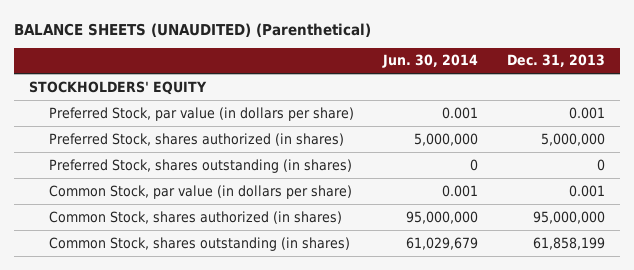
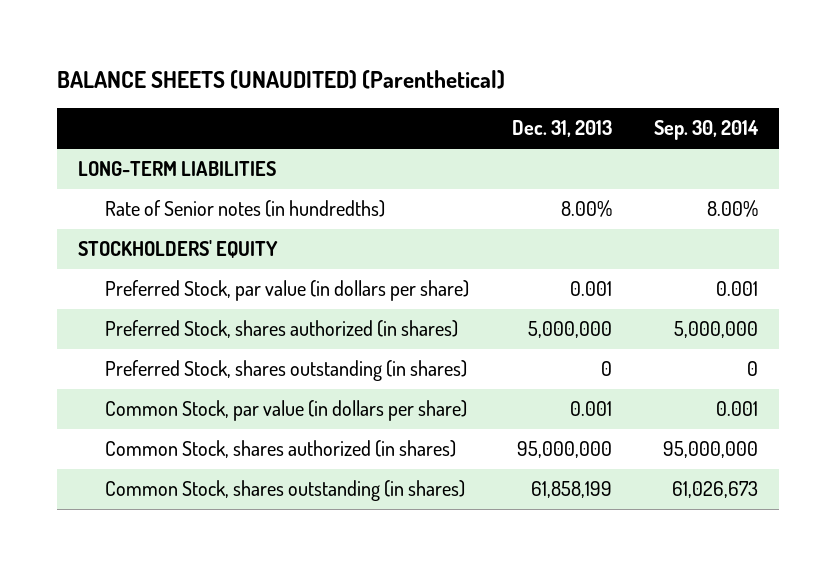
[382,54,479,69] Jun. 30, 2014 -> none
none -> [653,120,759,141] Sep. 30, 2014
none -> [77,161,276,177] LONG-TERM LIABILITIES
none -> [105,200,386,218] Rate of Senior notes (in hundredths)

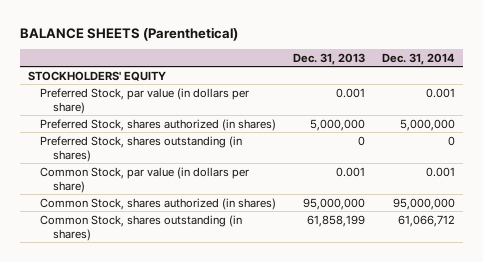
[56,69,505,89] BALANCE SHEETS (UNAUDITED) (Parenthetical) -> [19,26,238,41] BALANCE SHEETS (Parenthetical)
[653,120,759,141] Sep. 30, 2014 -> none
none -> [381,53,455,66] Dec. 31, 2014
[77,161,276,177] LONG-TERM LIABILITIES -> none
[105,200,386,218] Rate of Senior notes (in hundredths) -> none

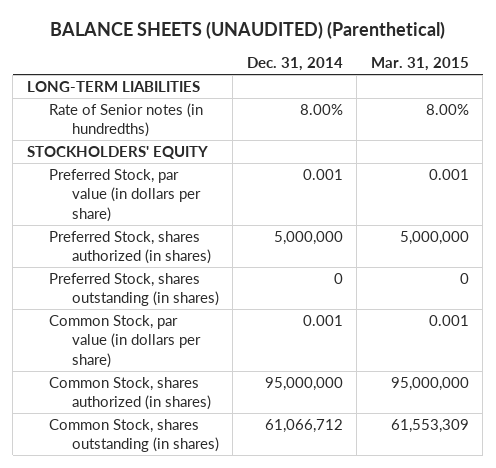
[19,26,238,41] BALANCE SHEETS (Parenthetical) -> [49,21,445,40] BALANCE SHEETS (UNAUDITED) (Parenthetical)
[293,53,366,66] Dec. 31, 2013 -> none
none -> [370,57,469,72] Mar. 31, 2015
none -> [26,80,200,92] LONG-TERM LIABILITIES
none -> [49,102,204,138] Rate of Senior notes (in hundredths)

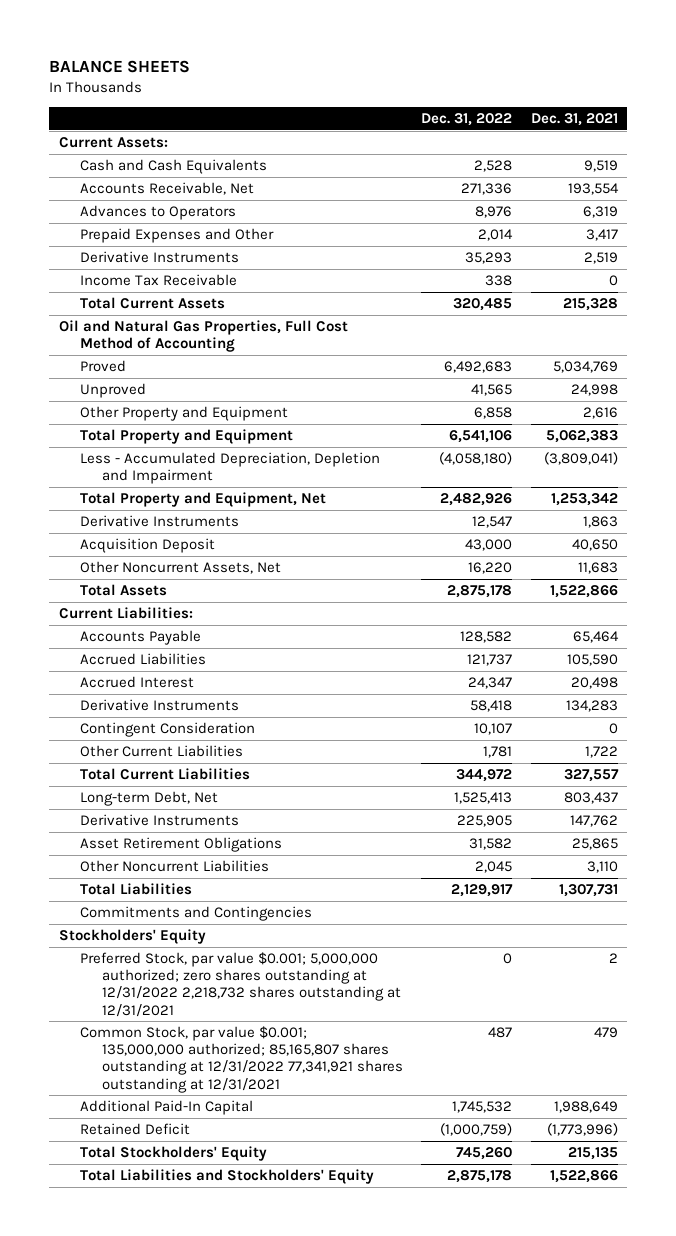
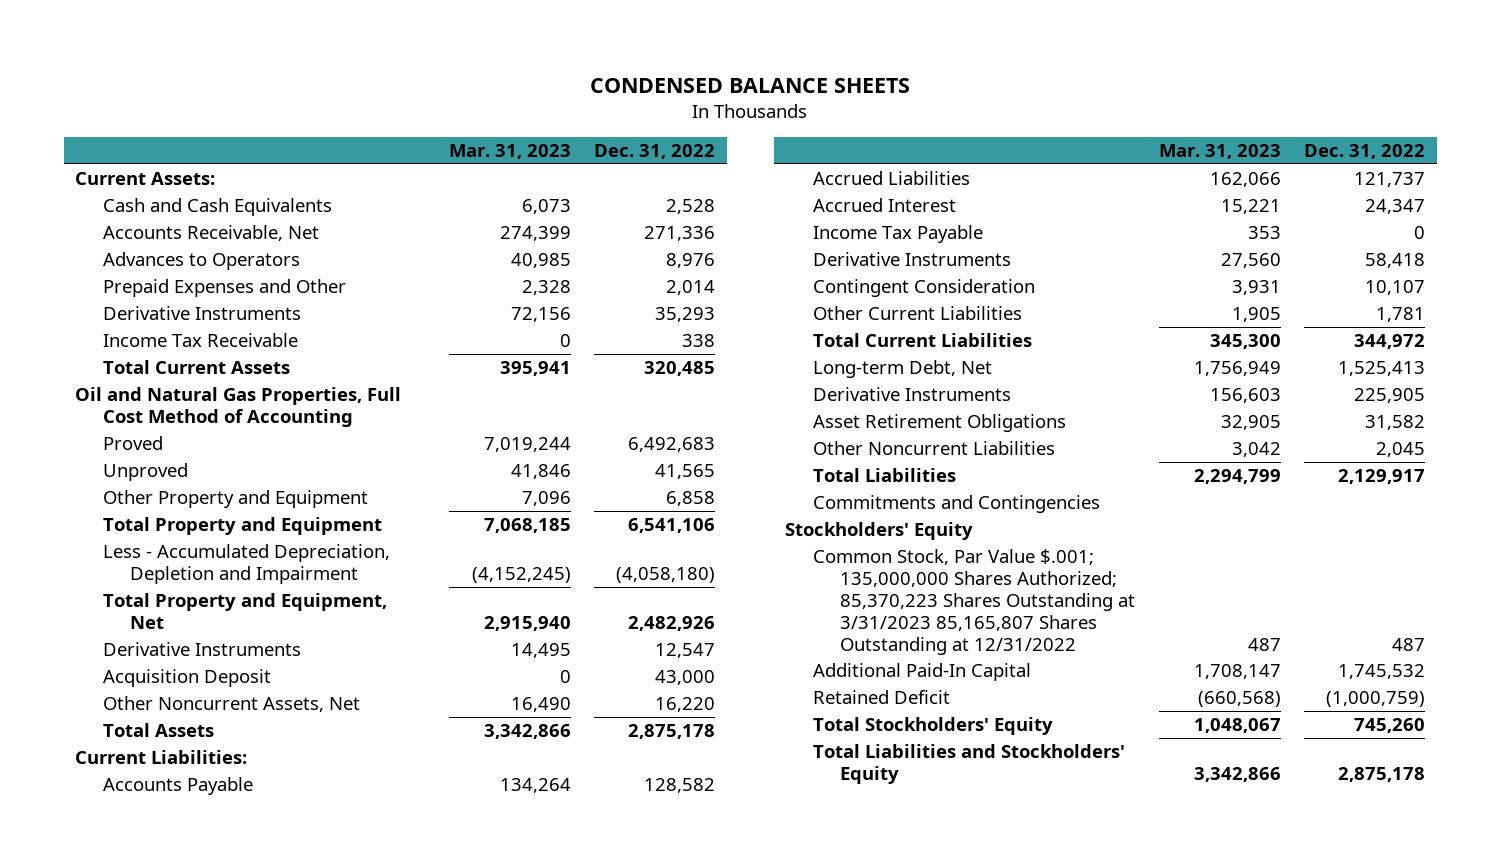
[49,60,191,74] BALANCE SHEETS -> [590,77,911,93] CONDENSED BALANCE SHEETS
[530,113,618,127] Dec. 31, 2021 -> none
none -> [448,143,571,159] Mar. 31, 2023
none -> [812,225,983,244] Income Tax Payable
[80,952,402,1017] Preferred Stock, par value $0.001; 5,000,000 authorized; zero shares outstanding at 12/31/2022 2,218,732 shares outstanding at 12/31/2021 -> none
[80,1026,404,1093] Common Stock, par value $0.001; 135,000,000 authorized; 85,165,807 shares outstanding at 12/31/2022 77,341,921 shares outstanding at 12/31/2021 -> [812,549,1136,655] Common Stock, Par Value $.001; 135,000,000 Shares Authorized; 85,370,223 Shares Outstanding at 3/31/2023 85,165,807 Shares Outstanding at 12/31/2022

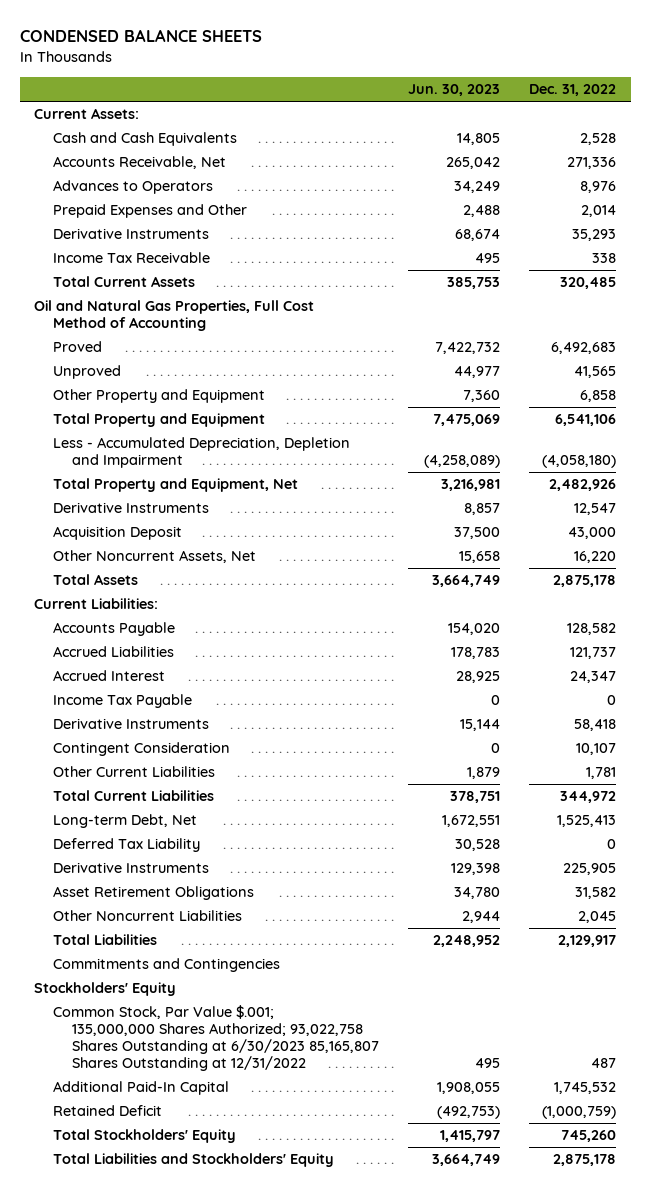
[448,143,571,159] Mar. 31, 2023 -> none
none -> [408,84,501,97] Jun. 30, 2023
none -> [53,838,201,853] Deferred Tax Liability
[812,549,1136,655] Common Stock, Par Value $.001; 135,000,000 Shares Authorized; 85,370,223 Shares Outstanding at 3/31/2023 85,165,807 Shares Outstanding at 12/31/2022 -> [53,1005,379,1072] Common Stock, Par Value $.001; 135,000,000 Shares Authorized; 93,022,758 Shares Outstanding at 6/30/2023 85,165,807 Shares Outstanding at 12/31/2022

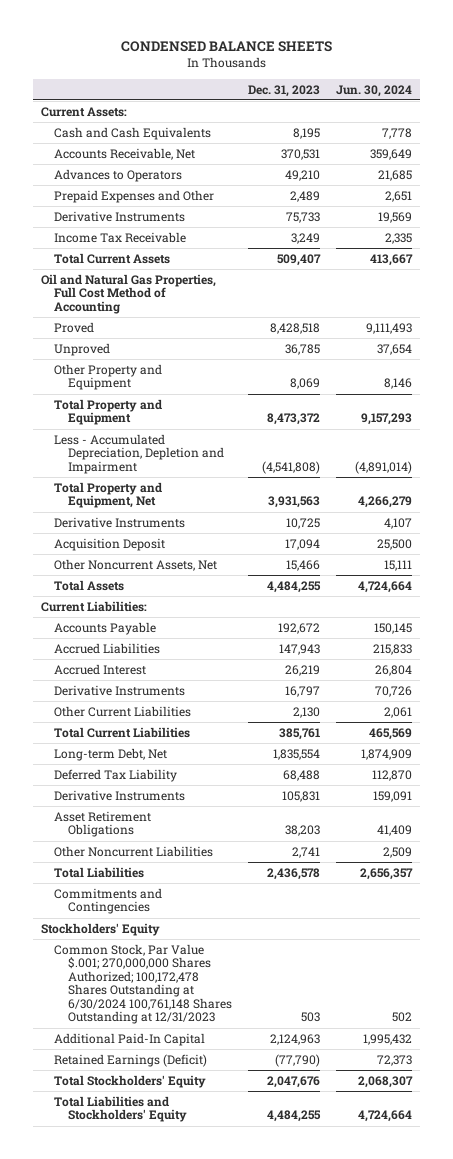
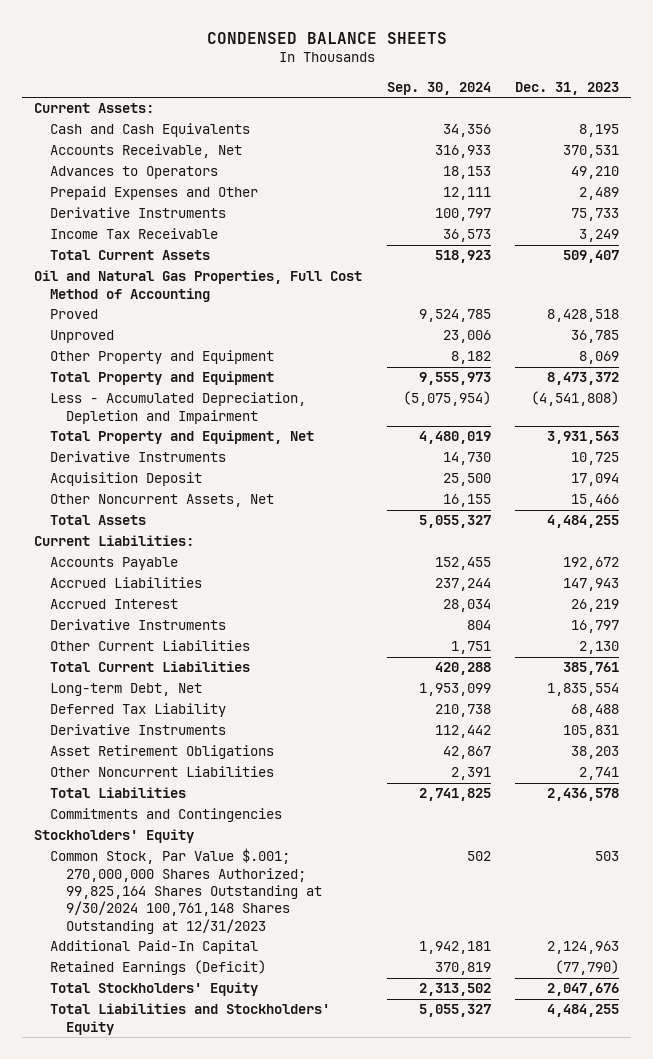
[335,84,412,97] Jun. 30, 2024 -> none
none -> [386,81,491,95] Sep. 30, 2024
[54,943,232,1025] Common Stock, Par Value $.001; 270,000,000 Shares Authorized; 100,172,478 Shares Outstanding at 6/30/2024 100,761,148 Shares Outstanding at 12/31/2023 -> [49,848,322,934] Common Stock, Par Value $.001; 270,000,000 Shares Authorized; 99,825,164 Shares Outstanding at 9/30/2024 100,761,148 Shares Outstanding at 12/31/2023

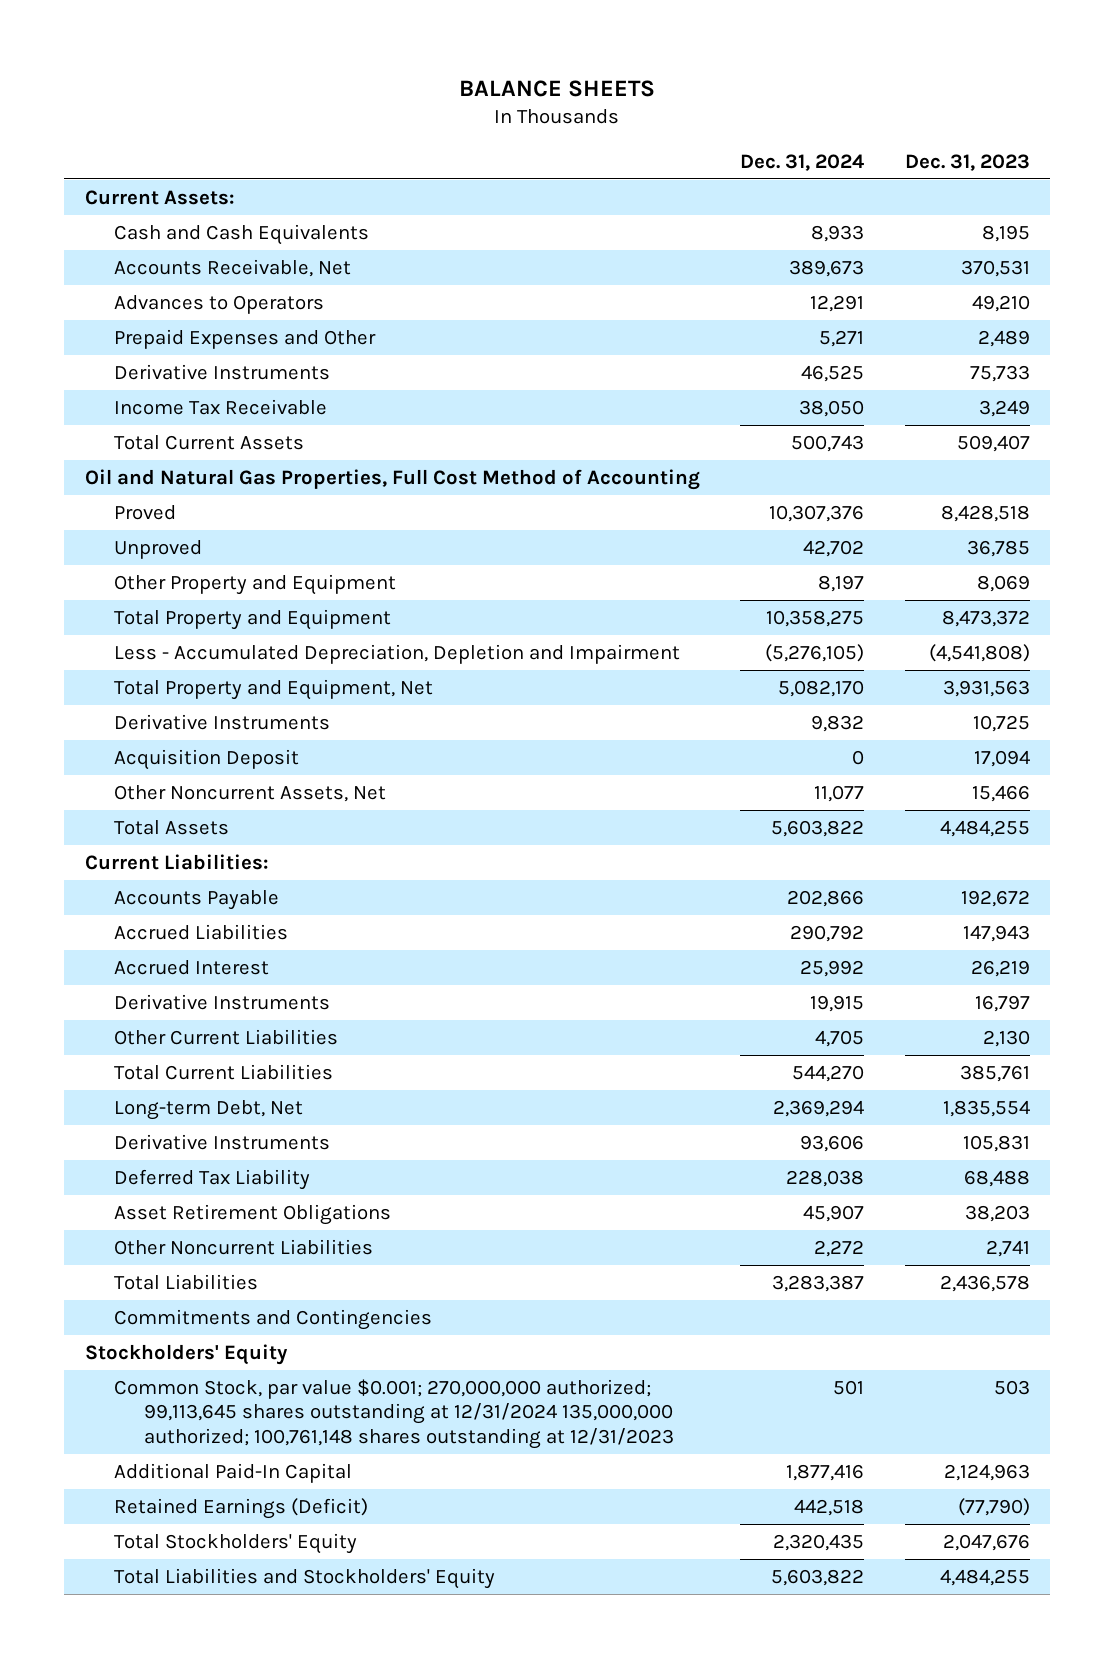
[206,31,447,44] CONDENSED BALANCE SHEETS -> [459,79,656,97] BALANCE SHEETS
[386,81,491,95] Sep. 30, 2024 -> none
none -> [740,153,865,171] Dec. 31, 2024
[49,703,226,718] Deferred Tax Liability -> [114,1168,311,1190] Deferred Tax Liability
[49,848,322,934] Common Stock, Par Value $.001; 270,000,000 Shares Authorized; 99,825,164 Shares Outstanding at 9/30/2024 100,761,148 Shares Outstanding at 12/31/2023 -> [114,1378,675,1449] Common Stock, par value $0.001; 270,000,000 authorized; 99,113,645 shares outstanding at 12/31/2024 135,000,000 authorized; 100,761,148 shares outstanding at 12/31/2023

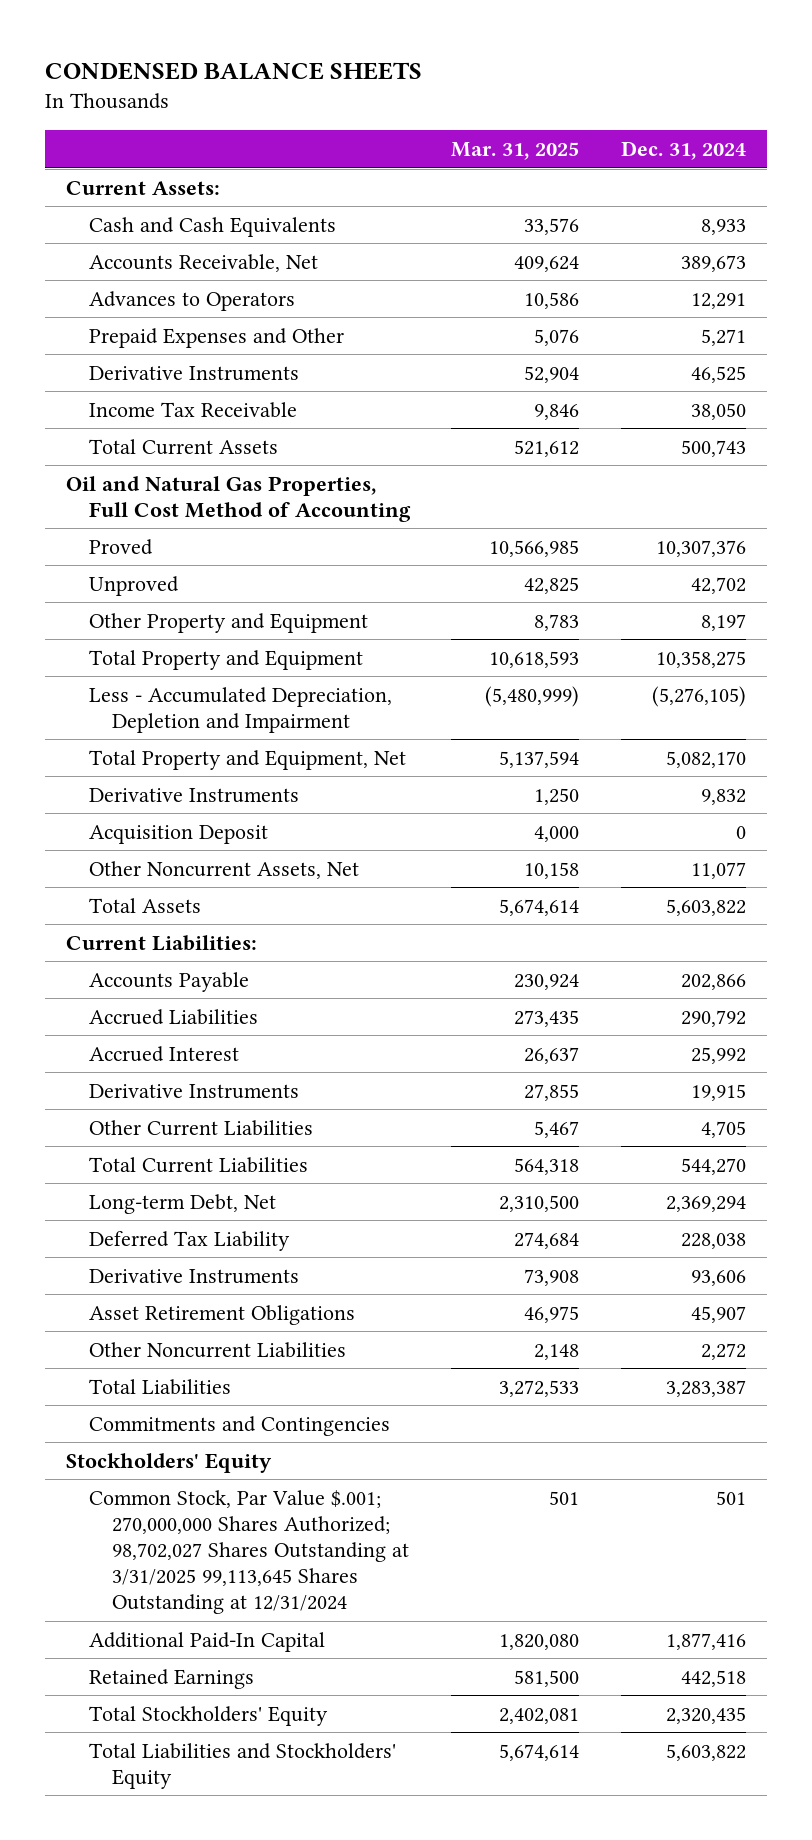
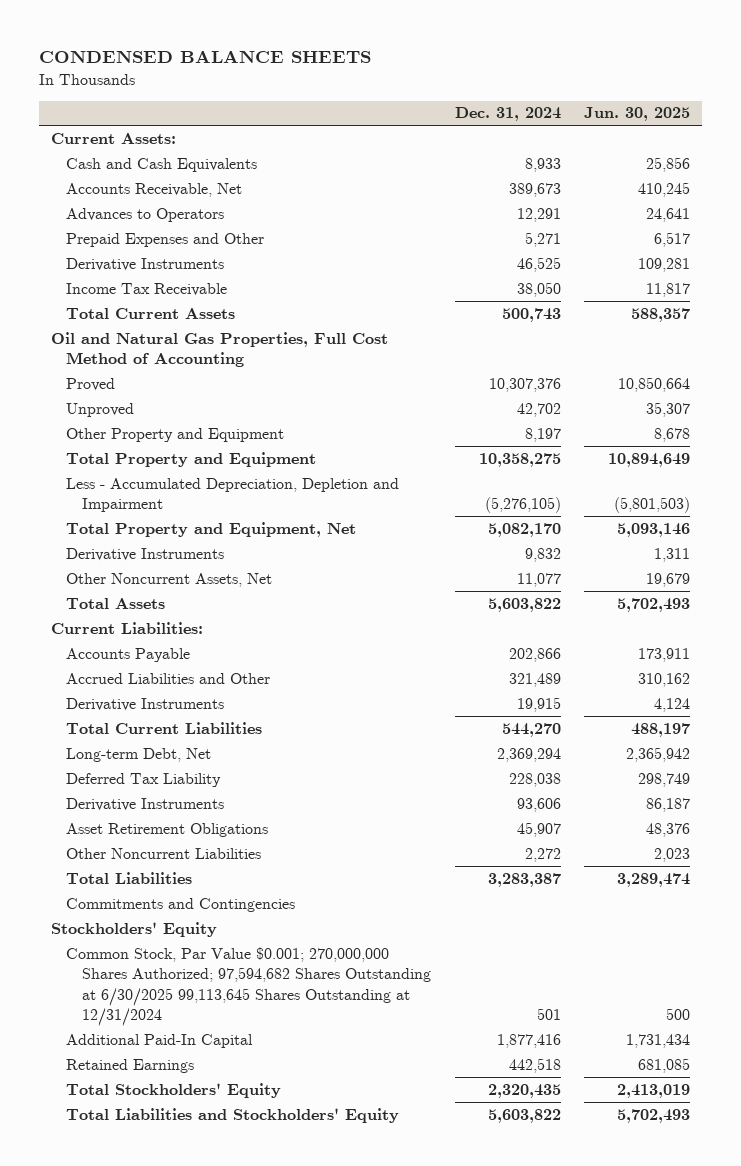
[451,142,580,161] Mar. 31, 2025 -> none
none -> [584,107,691,122] Jun. 30, 2025
[88,824,268,844] Acquisition Deposit -> none
[88,1045,239,1062] Accrued Interest -> none
[88,1008,258,1025] Accrued Liabilities -> [66,672,271,684] Accrued Liabilities and Other
[680,1009,746,1027] 290,792 -> [508,672,561,687] 321,489
[88,1119,313,1136] Other Current Liabilities -> none
[88,1489,409,1614] Common Stock, Par Value $.001; 270,000,000 Shares Authorized; 98,702,027 Shares Outstanding at 3/31/2025 99,113,645 Shares Outstanding at 12/31/2024 -> [66,946,431,1026] Common Stock, Par Value $0.001; 270,000,000 Shares Authorized; 97,594,682 Shares Outstanding at 6/30/2025 99,113,645 Shares Outstanding at 12/31/2024

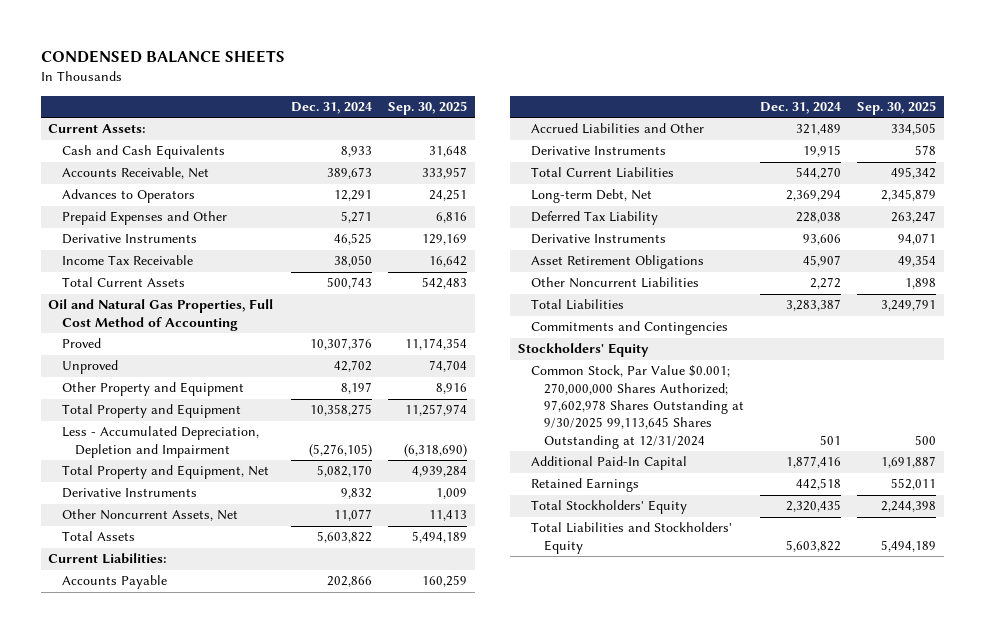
[584,107,691,122] Jun. 30, 2025 -> none
none -> [387,100,467,115] Sep. 30, 2025
[66,946,431,1026] Common Stock, Par Value $0.001; 270,000,000 Shares Authorized; 97,594,682 Shares Outstanding at 6/30/2025 99,113,645 Shares Outstanding at 12/31/2024 -> [531,365,745,449] Common Stock, Par Value $0.001; 270,000,000 Shares Authorized; 97,602,978 Shares Outstanding at 9/30/2025 99,113,645 Shares Outstanding at 12/31/2024

